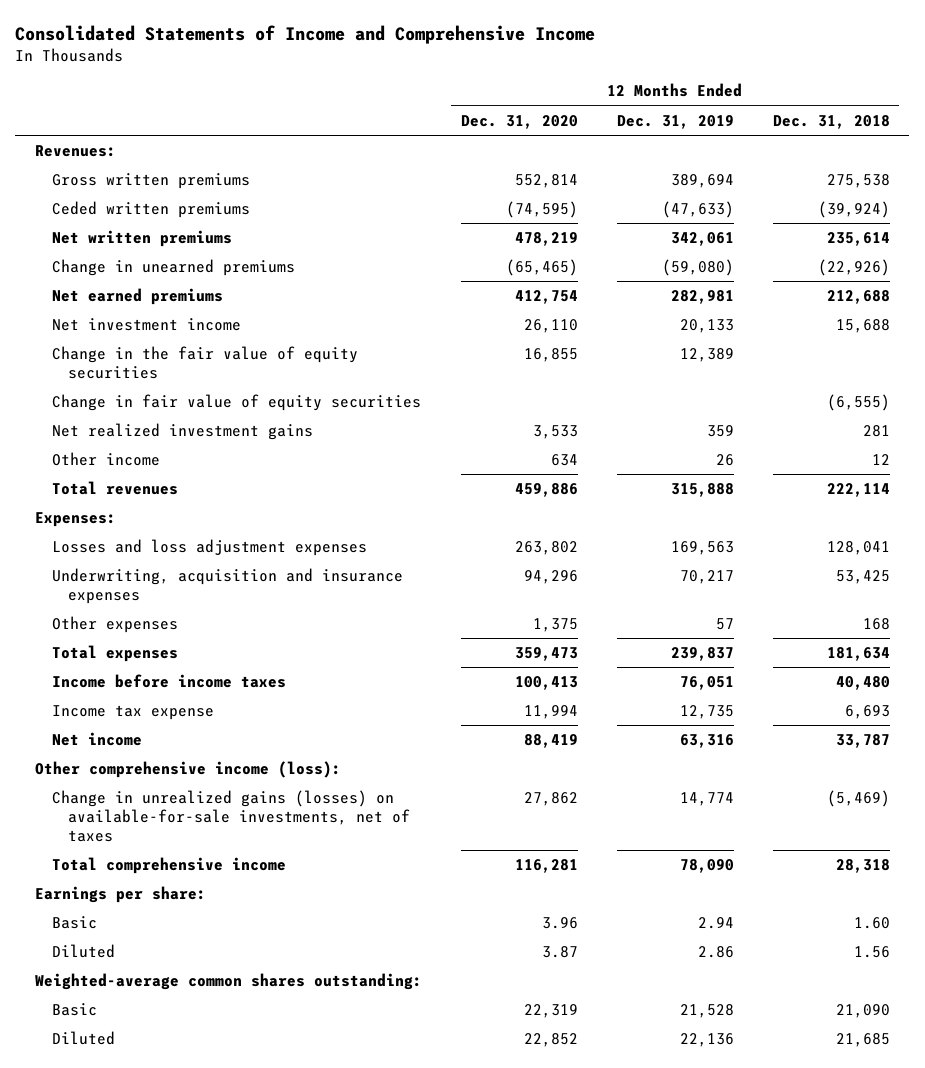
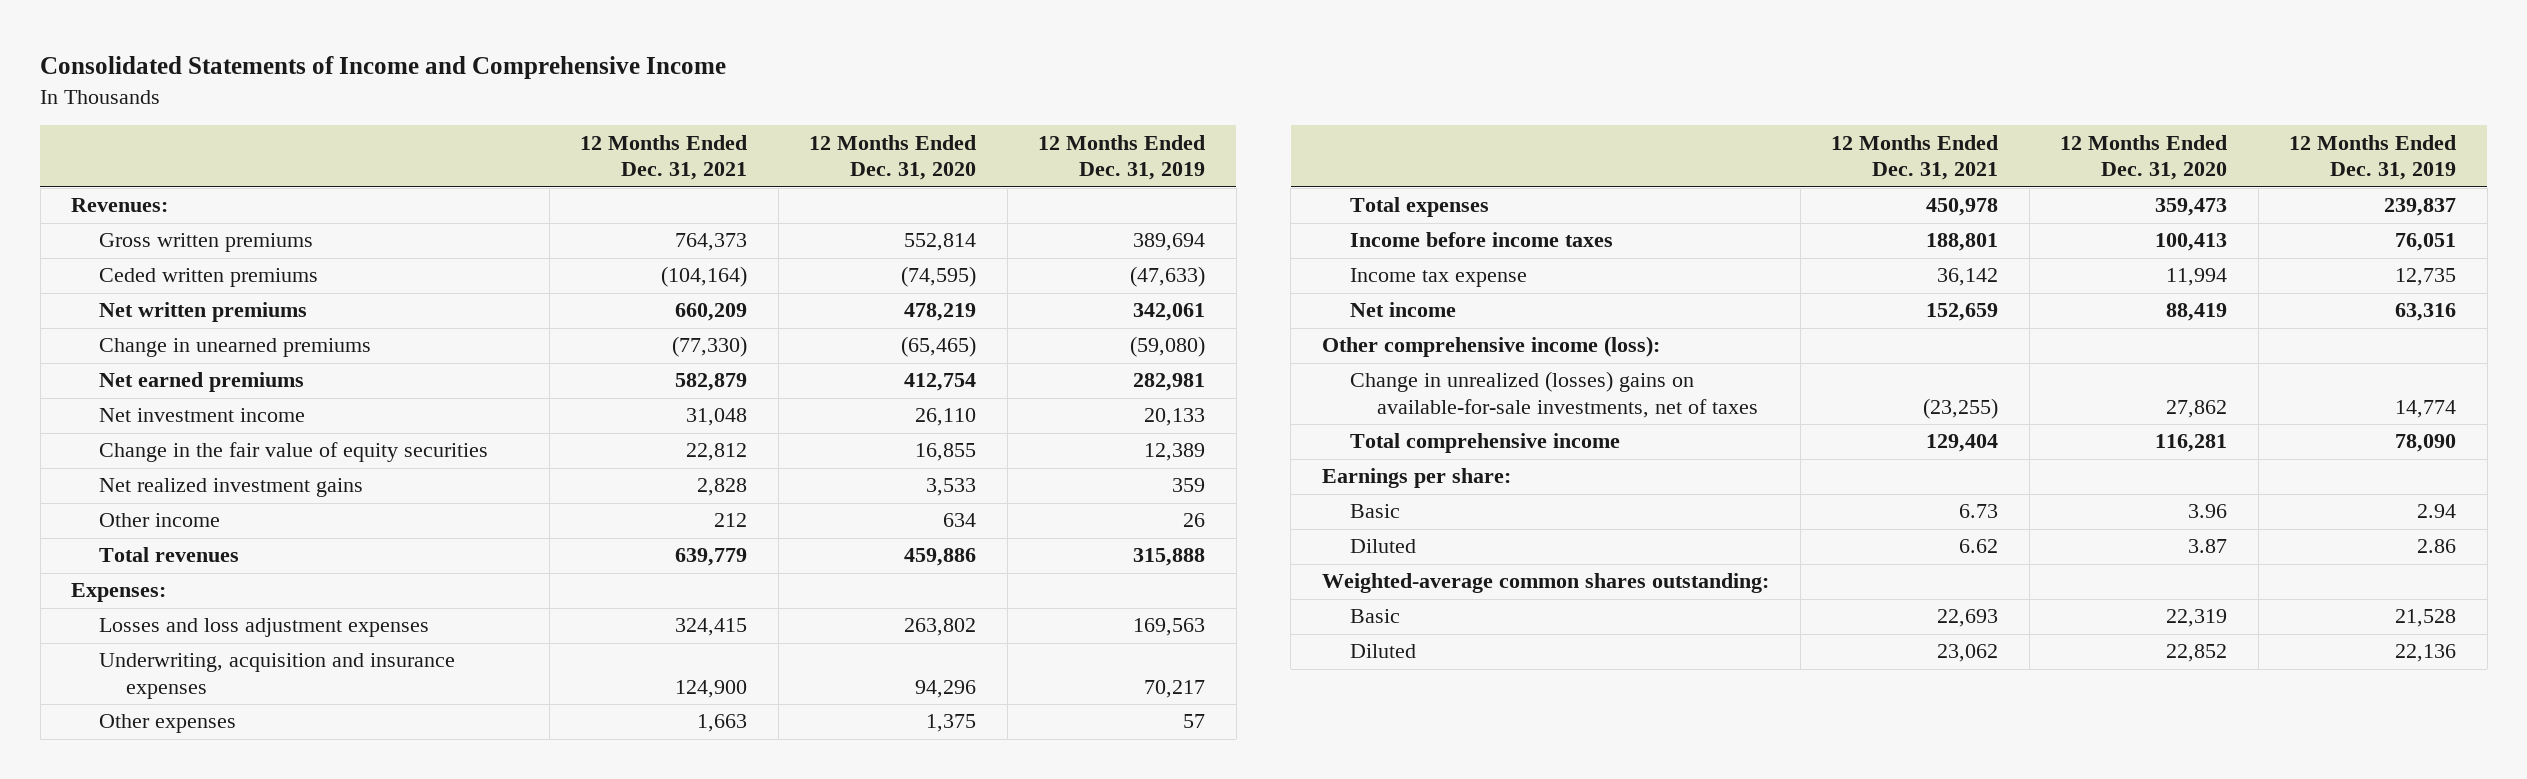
[772,114,890,129] Dec. 31, 2018 -> none
none -> [580,134,748,181] 12 Months Ended Dec. 31, 2021
[51,394,421,412] Change in fair value of equity securities -> none
[51,790,411,842] Change in unrealized gains (losses) on available-for-sale investments, net of taxes -> [1349,371,1759,418] Change in unrealized (losses) gains on available-for-sale investments, net of taxes

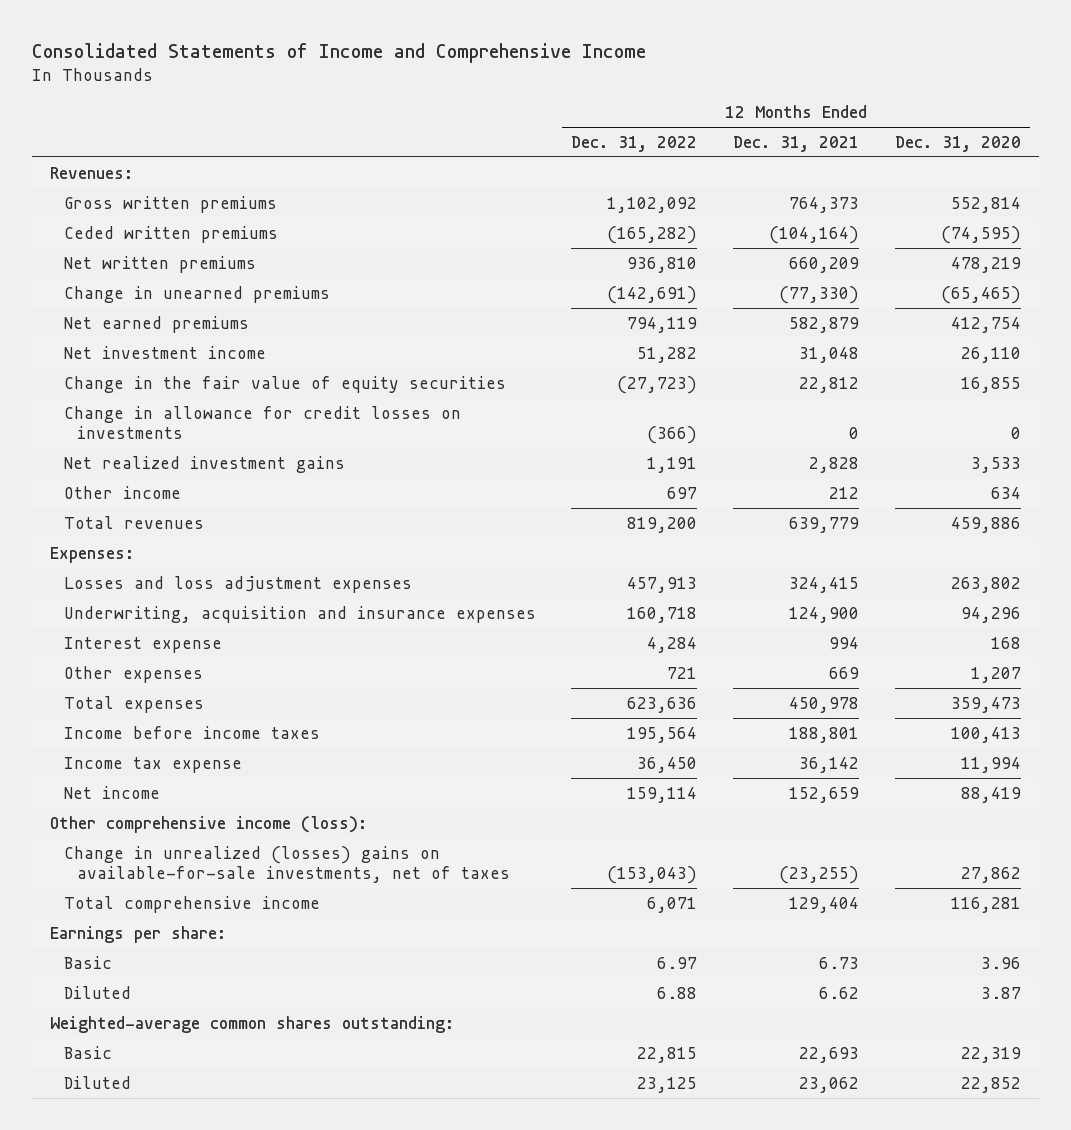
[1038,134,1206,181] 12 Months Ended Dec. 31, 2019 -> none
none -> [571,135,698,152] Dec. 31, 2022
none -> [63,405,461,440] Change in allowance for credit losses on investments
none -> [63,636,222,653] Interest expense
[697,714,748,733] 1,663 -> [829,666,860,679] 669
[926,714,977,733] 1,375 -> [970,666,1021,683] 1,207

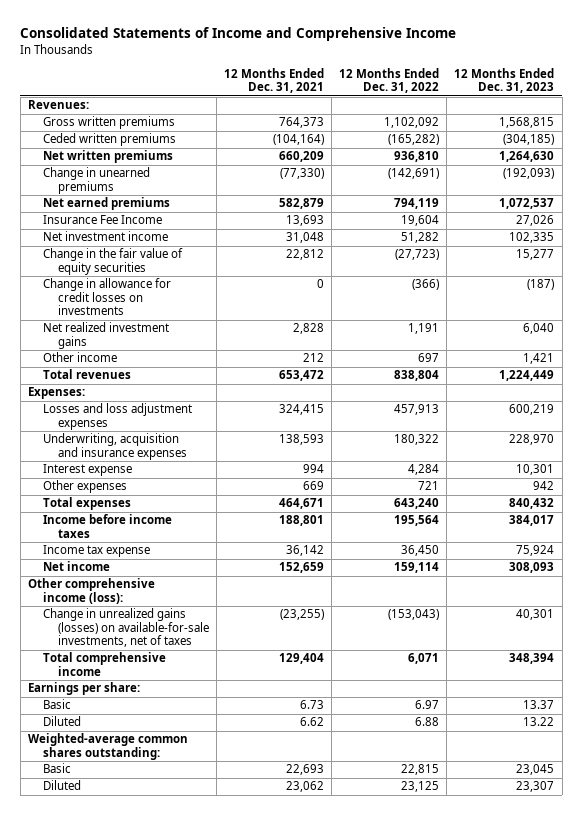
[894,135,1021,152] Dec. 31, 2020 -> none
none -> [454,67,555,94] 12 Months Ended Dec. 31, 2023
none -> [42,215,162,225] Insurance Fee Income
[627,516,698,533] 819,200 -> [394,370,440,382] 838,804
[789,516,860,533] 639,779 -> [278,370,324,382] 653,472
[627,606,698,623] 160,718 -> [394,434,440,446] 180,322
[789,606,860,623] 124,900 -> [278,434,324,446] 138,593
[627,696,698,713] 623,636 -> [394,498,440,510] 643,240
[789,696,860,713] 450,978 -> [278,498,324,510] 464,671
[63,845,511,884] Change in unrealized (losses) gains on available-for-sale investments, net of taxes -> [42,608,209,648] Change in unrealized gains (losses) on available-for-sale investments, net of taxes

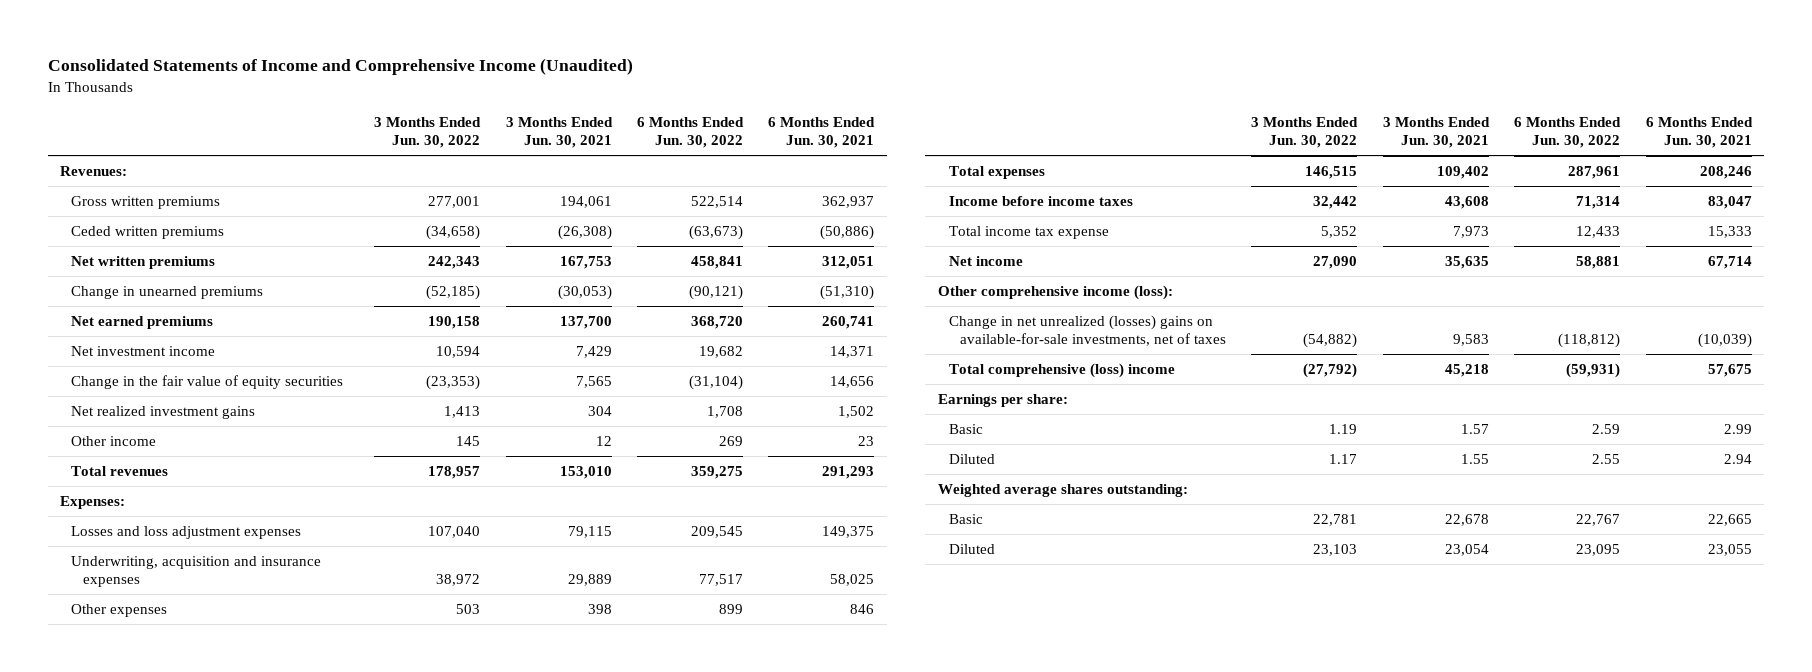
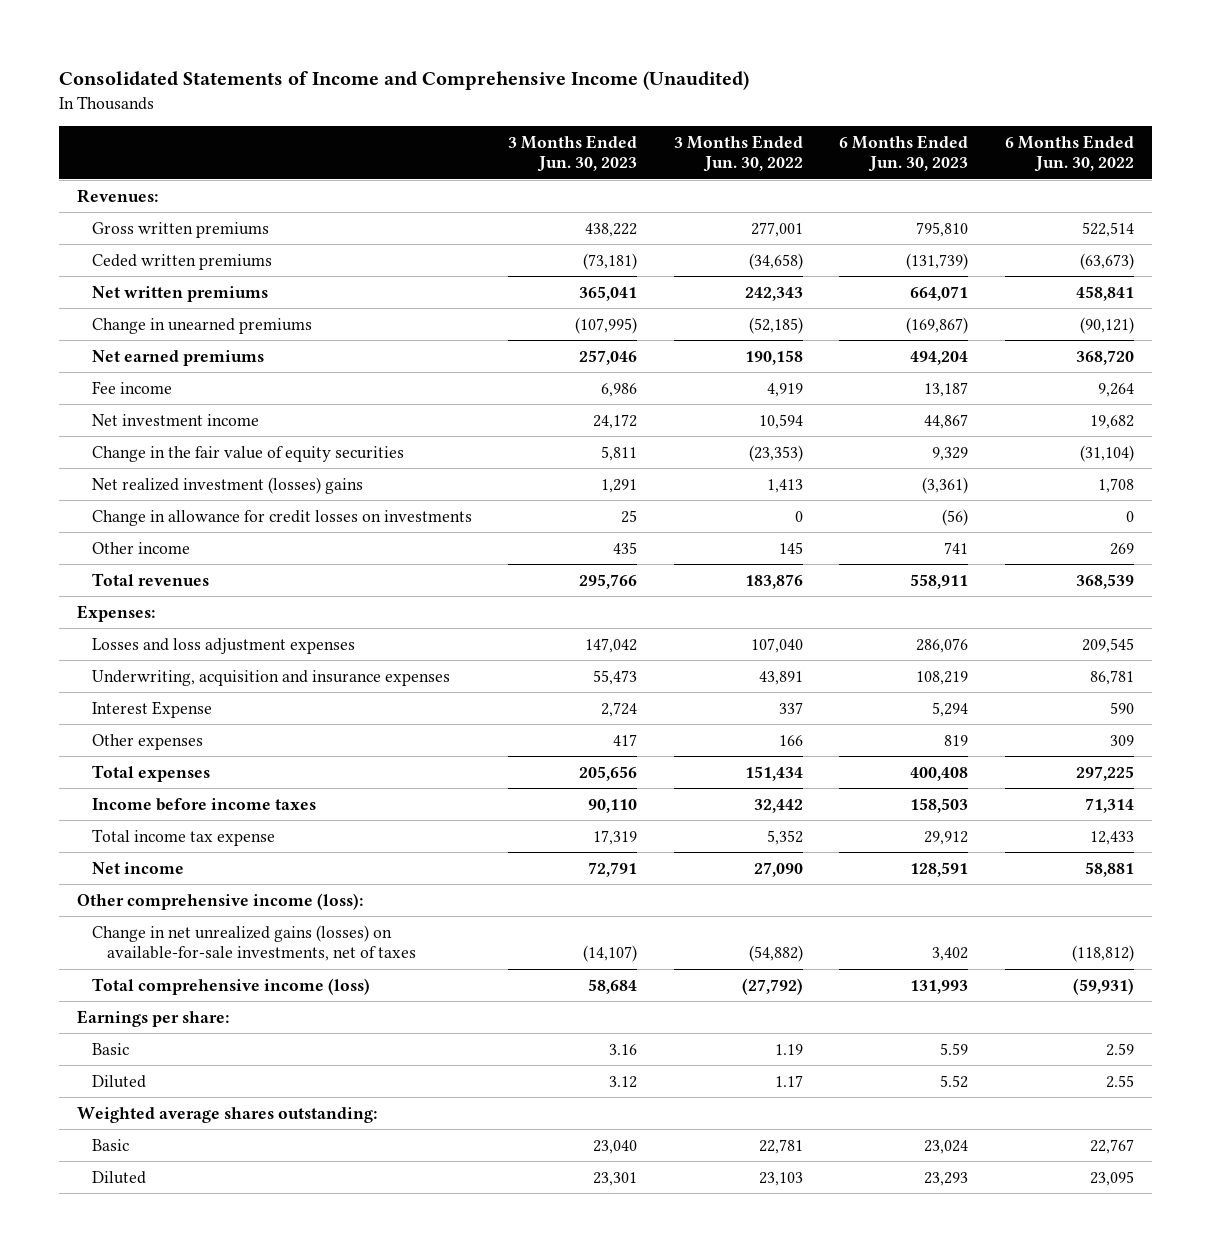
[505,116,613,149] 3 Months Ended Jun. 30, 2021 -> none
[768,116,876,149] 6 Months Ended Jun. 30, 2021 -> none
none -> [508,134,638,173] 3 Months Ended Jun. 30, 2023
none -> [839,134,969,173] 6 Months Ended Jun. 30, 2023
none -> [91,380,172,394] Fee income
[71,405,256,419] Net realized investment gains -> [91,476,363,494] Net realized investment (losses) gains
none -> [91,509,472,526] Change in allowance for credit losses on investments
[428,465,481,479] 178,957 -> [744,573,803,589] 183,876
[690,465,743,479] 359,275 -> [1075,573,1134,589] 368,539
[436,574,481,587] 38,972 -> [758,670,803,685] 43,891
[698,574,743,587] 77,517 -> [1089,669,1134,685] 86,781
none -> [91,700,212,718] Interest Expense
[456,603,481,614] 503 -> [778,734,803,746] 166
[718,603,743,614] 899 -> [1109,734,1134,746] 309
[1305,165,1358,179] 146,515 -> [744,765,803,781] 151,434
[1568,165,1621,179] 287,961 -> [1075,765,1134,781] 297,225
[948,314,1227,347] Change in net unrealized (losses) gains on available-for-sale investments, net of taxes -> [91,924,417,962] Change in net unrealized gains (losses) on available-for-sale investments, net of taxes
[948,362,1175,378] Total comprehensive (loss) income -> [91,977,370,995] Total comprehensive income (loss)

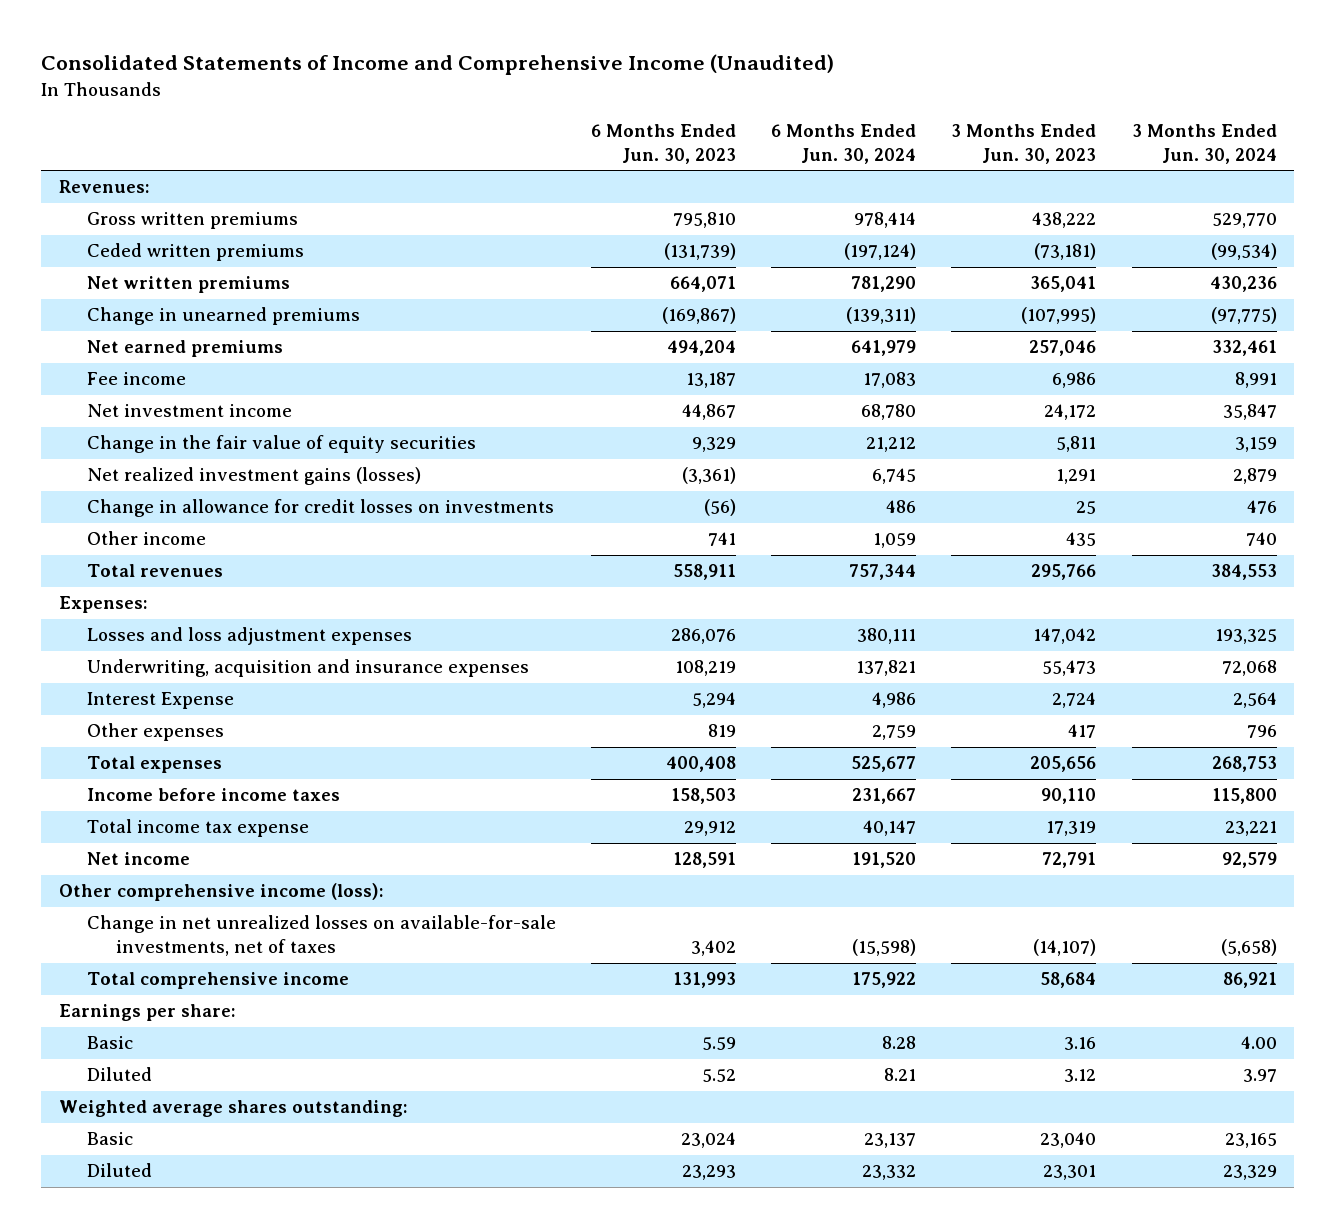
[673,134,803,173] 3 Months Ended Jun. 30, 2022 -> none
[1004,134,1134,173] 6 Months Ended Jun. 30, 2022 -> none
none -> [771,123,917,164] 6 Months Ended Jun. 30, 2024
none -> [1131,123,1277,164] 3 Months Ended Jun. 30, 2024
[91,476,363,494] Net realized investment (losses) gains -> [87,467,422,486] Net realized investment gains (losses)
[91,924,417,962] Change in net unrealized gains (losses) on available-for-sale investments, net of taxes -> [87,915,557,957] Change in net unrealized losses on available-for-sale investments, net of taxes
[91,977,370,995] Total comprehensive income (loss) -> [87,972,350,990] Total comprehensive income

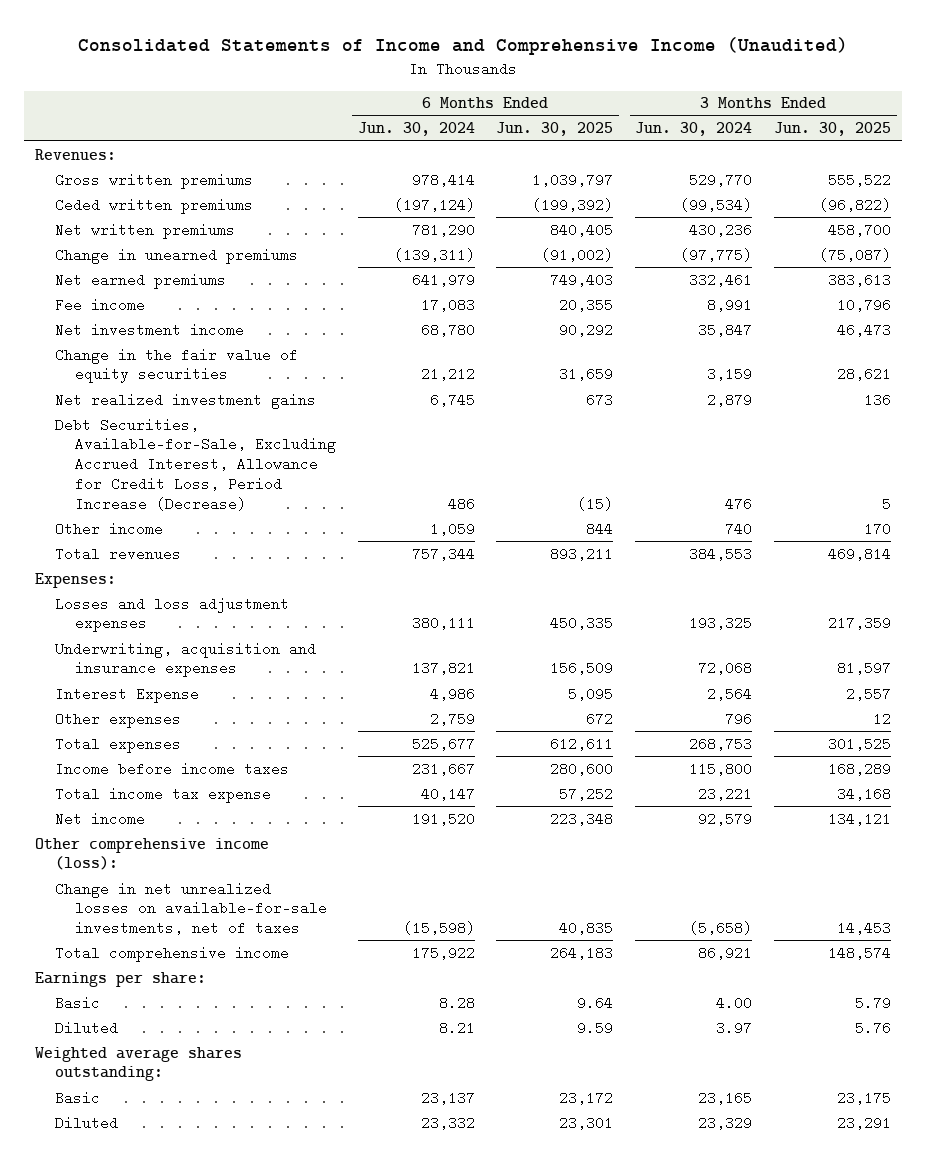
[591,123,737,164] 6 Months Ended Jun. 30, 2023 -> none
[951,123,1097,164] 3 Months Ended Jun. 30, 2023 -> none
none -> [496,122,614,137] Jun. 30, 2025
none -> [774,122,892,137] Jun. 30, 2025
[87,467,422,486] Net realized investment gains (losses) -> [54,392,316,409] Net realized investment gains
[87,499,555,518] Change in allowance for credit losses on investments -> [54,417,336,511] Debt Securities, Available-for-Sale, Excluding Accrued Interest, Allowance for Credit Loss, Period Increase (Decrease)

